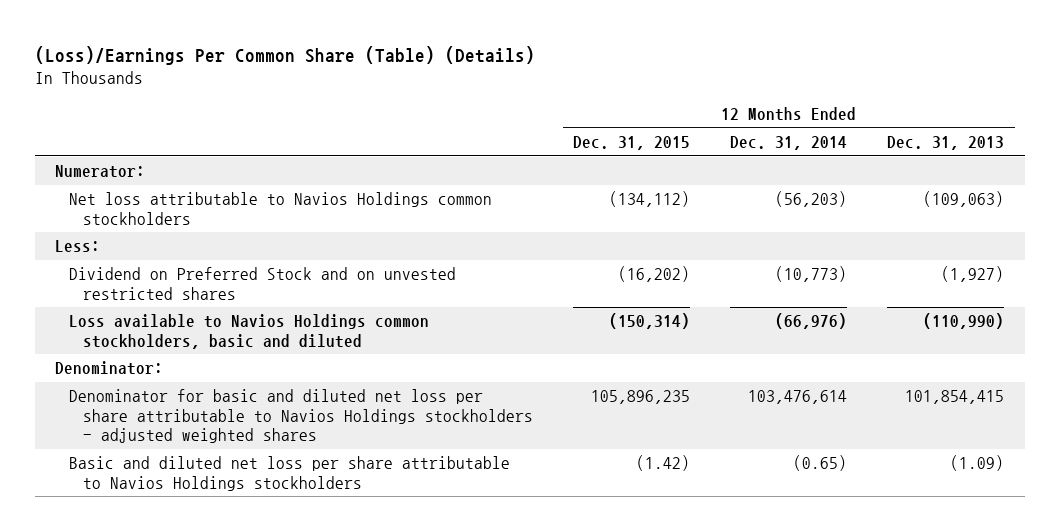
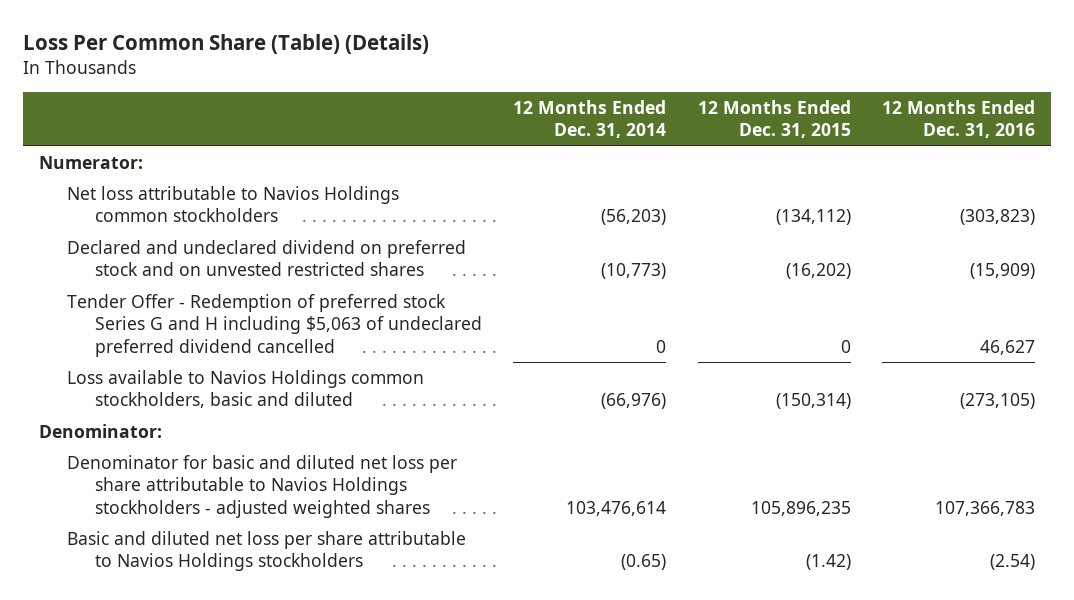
[35,45,536,65] (Loss)/Earnings Per Common Share (Table) (Details) -> [22,34,429,55] Loss Per Common Share (Table) (Details)
[887,136,1005,151] Dec. 31, 2013 -> none
none -> [882,100,1036,139] 12 Months Ended Dec. 31, 2016
[55,240,101,253] Less: -> none
[68,267,456,300] Dividend on Preferred Stock and on unvested restricted shares -> [66,240,466,277] Declared and undeclared dividend on preferred stock and on unvested restricted shares
none -> [66,294,482,357] Tender Offer - Redemption of preferred stock Series G and H including $5,063 of undeclared preferred dividend cancelled

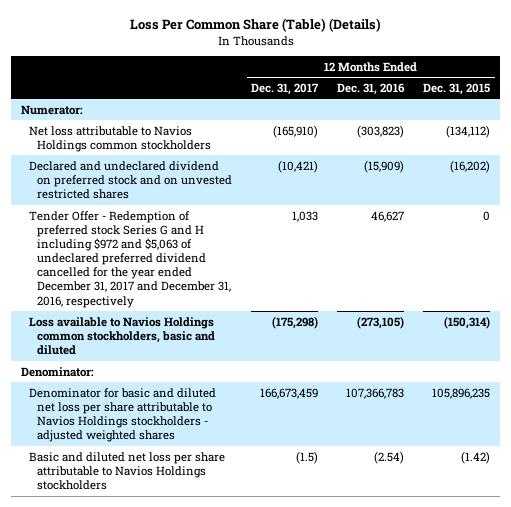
[513,100,667,139] 12 Months Ended Dec. 31, 2014 -> none
none -> [251,82,320,95] Dec. 31, 2017
[66,294,482,357] Tender Offer - Redemption of preferred stock Series G and H including $5,063 of undeclared preferred dividend cancelled -> [28,210,232,308] Tender Offer - Redemption of preferred stock Series G and H including $972 and $5,063 of undeclared preferred dividend cancelled for the year ended December 31, 2017 and December 31, 2016, respectively

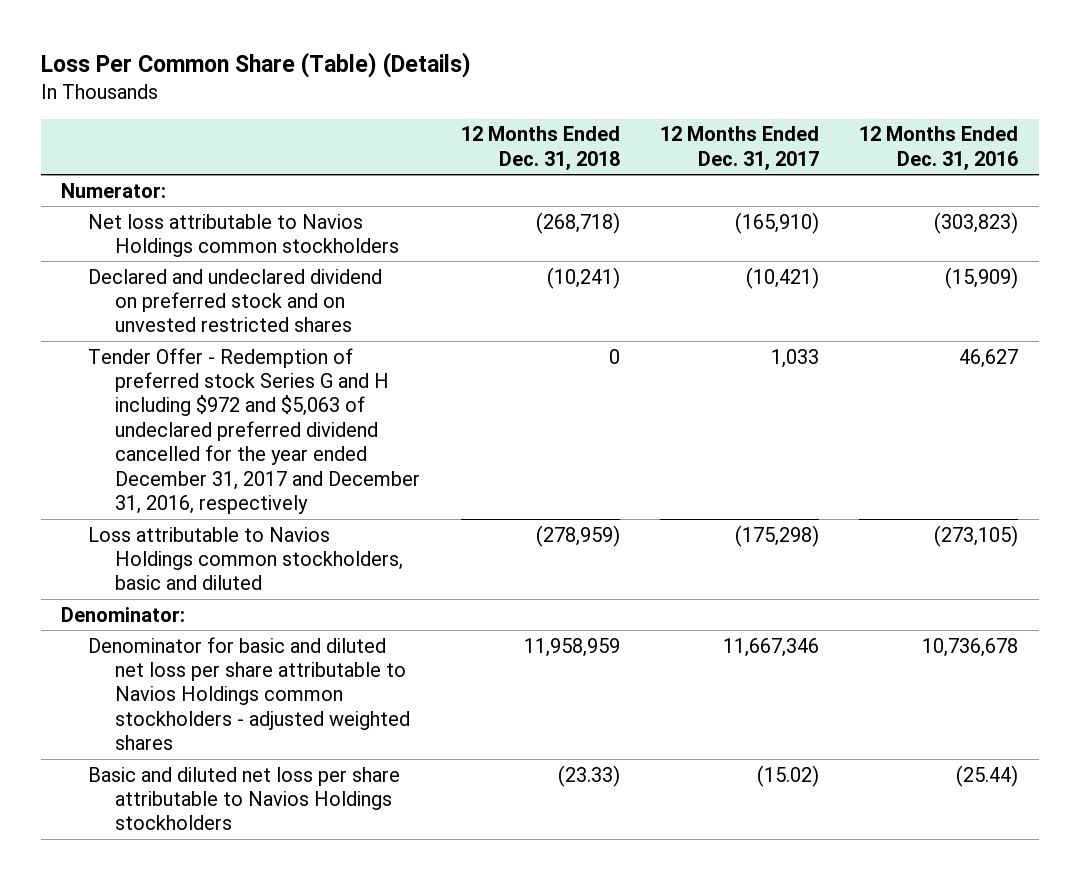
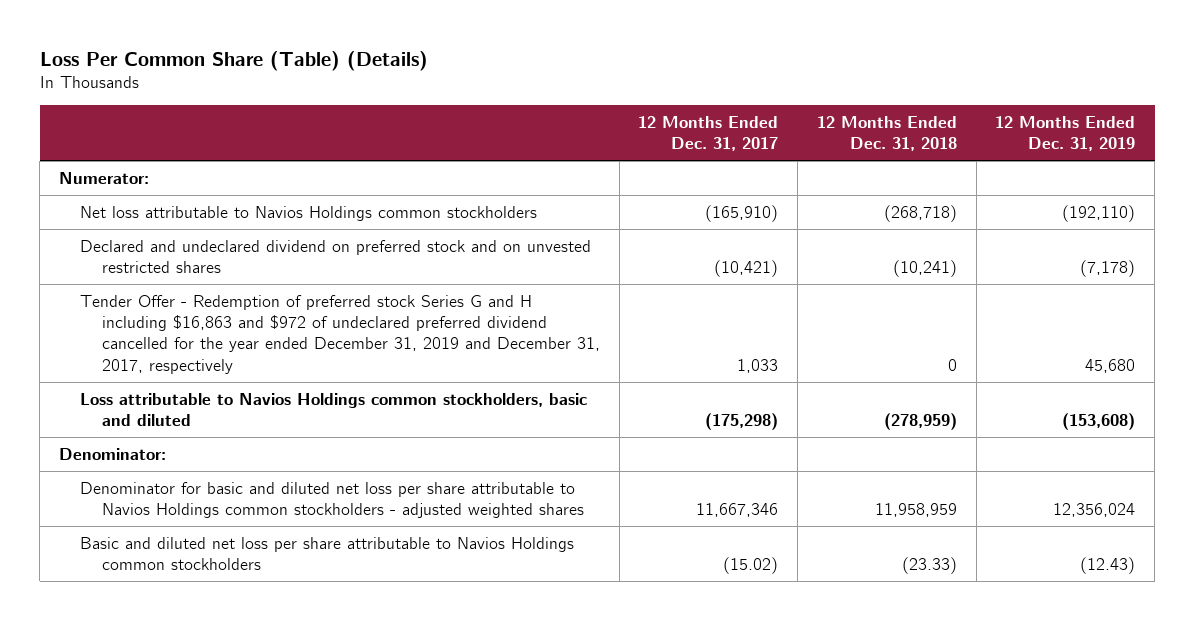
[859,126,1019,171] 12 Months Ended Dec. 31, 2016 -> none
none -> [995,115,1136,152] 12 Months Ended Dec. 31, 2019
[88,347,421,515] Tender Offer - Redemption of preferred stock Series G and H including $972 and $5,063 of undeclared preferred dividend cancelled for the year ended December 31, 2017 and December 31, 2016, respectively -> [80,294,601,374] Tender Offer - Redemption of preferred stock Series G and H including $16,863 and $972 of undeclared preferred dividend cancelled for the year ended December 31, 2019 and December 31, 2017, respectively
[88,766,401,831] Basic and diluted net loss per share attributable to Navios Holdings stockholders -> [80,536,575,570] Basic and diluted net loss per share attributable to Navios Holdings common stockholders

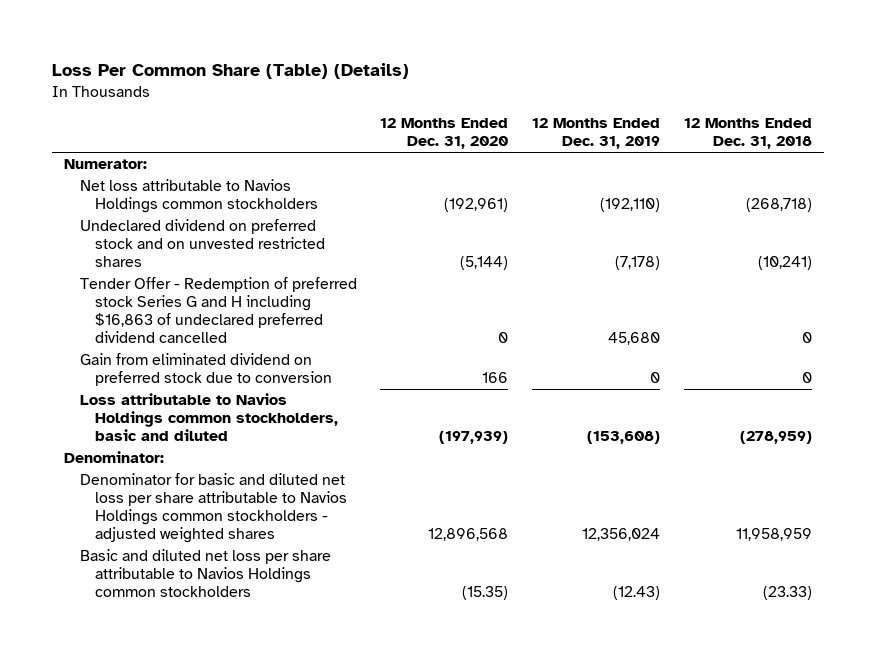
[638,115,779,152] 12 Months Ended Dec. 31, 2017 -> none
none -> [380,118,509,150] 12 Months Ended Dec. 31, 2020
[80,239,592,273] Declared and undeclared dividend on preferred stock and on unvested restricted shares -> [79,219,326,268] Undeclared dividend on preferred stock and on unvested restricted shares
[80,294,601,374] Tender Offer - Redemption of preferred stock Series G and H including $16,863 and $972 of undeclared preferred dividend cancelled for the year ended December 31, 2019 and December 31, 2017, respectively -> [79,277,357,343] Tender Offer - Redemption of preferred stock Series G and H including $16,863 of undeclared preferred dividend cancelled
none -> [79,353,333,387] Gain from eliminated dividend on preferred stock due to conversion

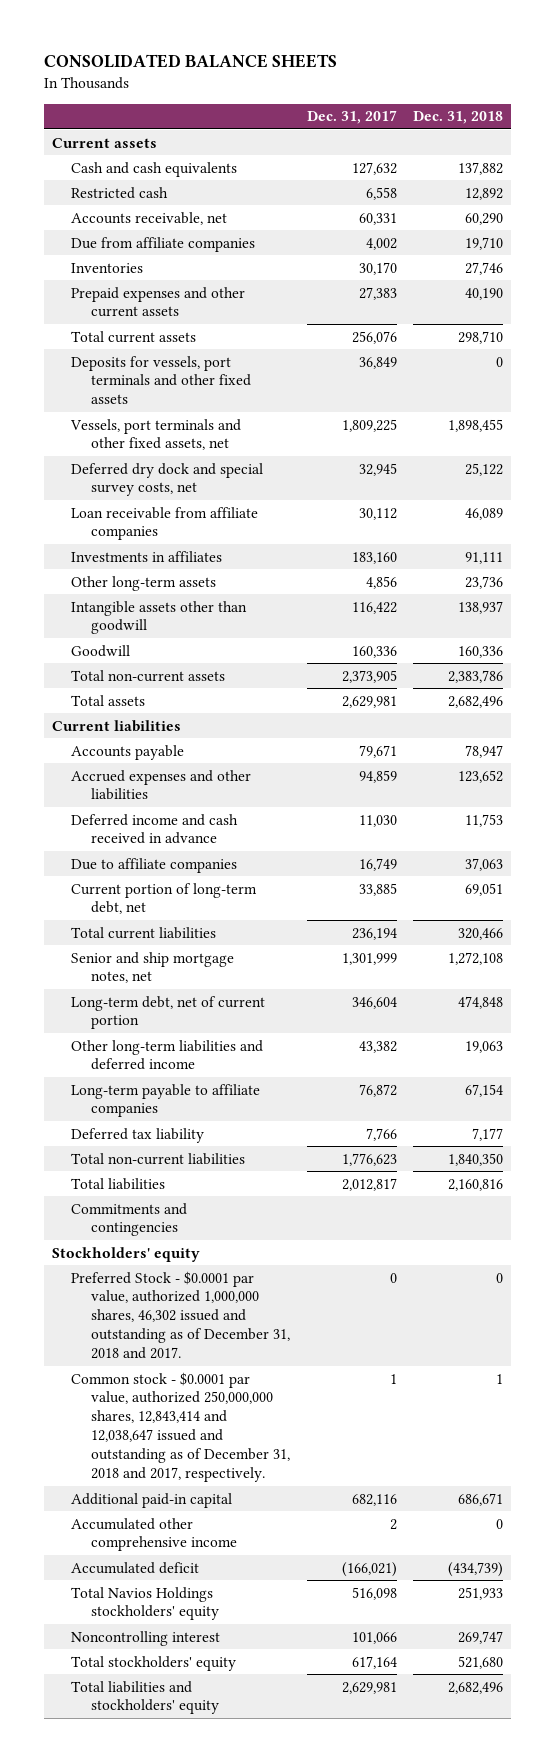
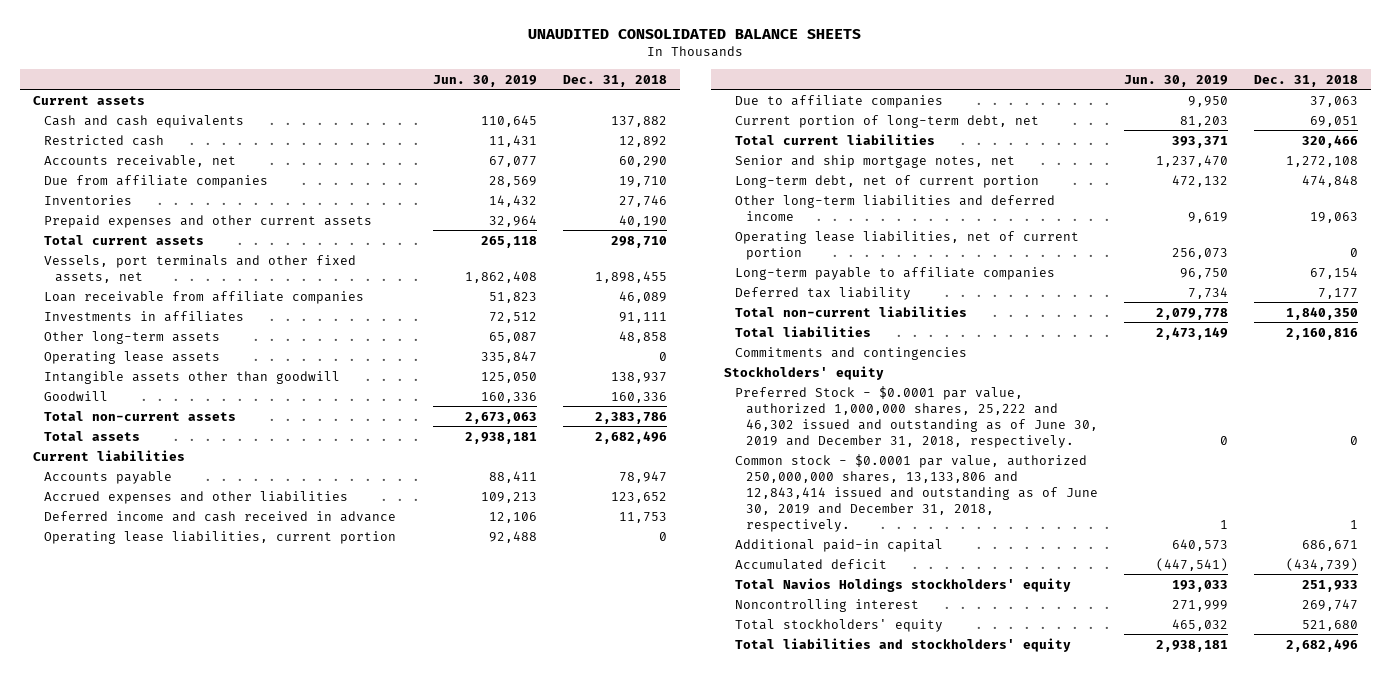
[43,54,337,69] CONSOLIDATED BALANCE SHEETS -> [528,29,862,40] UNAUDITED CONSOLIDATED BALANCE SHEETS
[306,110,397,125] Dec. 31, 2017 -> none
none -> [432,74,537,87] Jun. 30, 2019
[71,355,252,405] Deposits for vessels, port terminals and other fixed assets -> none
[71,462,264,497] Deferred dry dock and special survey costs, net -> none
[464,575,503,589] 23,736 -> [618,330,667,343] 48,858
none -> [43,350,220,364] Operating lease assets
none -> [43,530,396,544] Operating lease liabilities, current portion
none -> [735,230,1080,260] Operating lease liabilities, net of current portion
[71,1270,291,1360] Preferred Stock - $0.0001 par value, authorized 1,000,000 shares, 46,302 issued and outstanding as of December 31, 2018 and 2017. -> [735,385,1099,448] Preferred Stock - $0.0001 par value, authorized 1,000,000 shares, 25,222 and 46,302 issued and outstanding as of June 30, 2019 and December 31, 2018, respectively.
[71,1371,291,1483] Common stock - $0.0001 par value, authorized 250,000,000 shares, 12,843,414 and 12,038,647 issued and outstanding as of December 31, 2018 and 2017, respectively. -> [735,453,1099,532] Common stock - $0.0001 par value, authorized 250,000,000 shares, 13,133,806 and 12,843,414 issued and outstanding as of June 30, 2019 and December 31, 2018, respectively.
[71,1517,238,1552] Accumulated other comprehensive income -> none

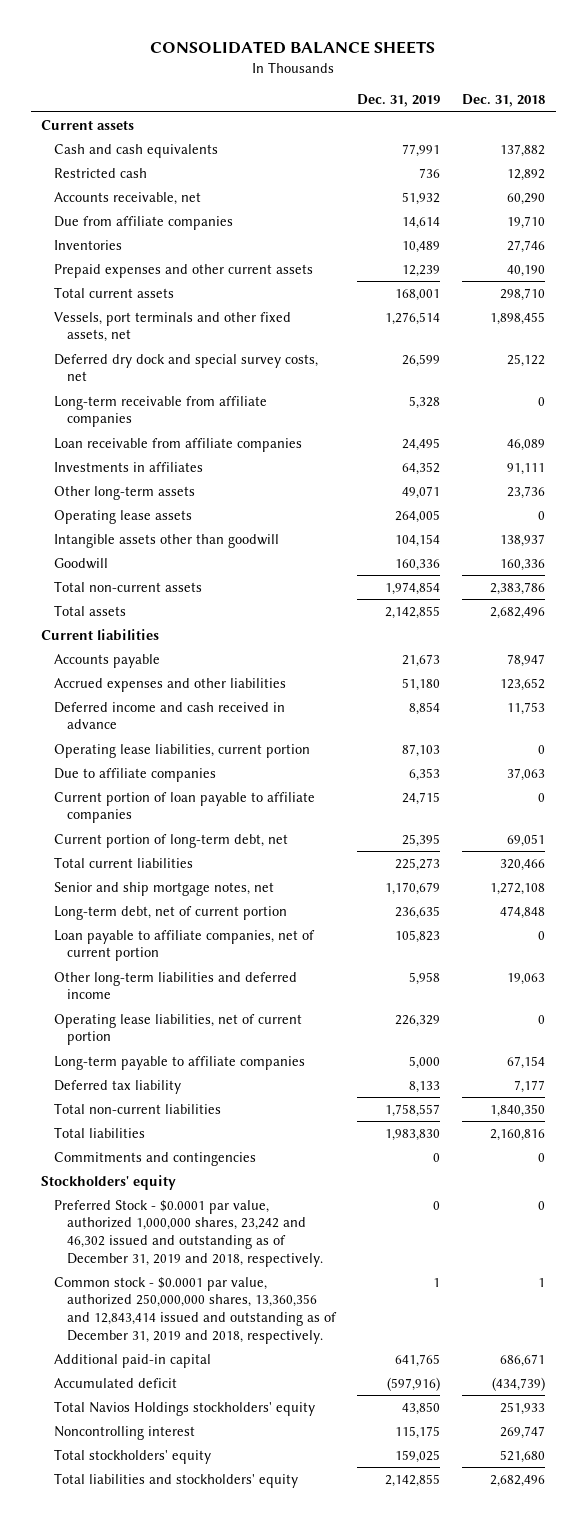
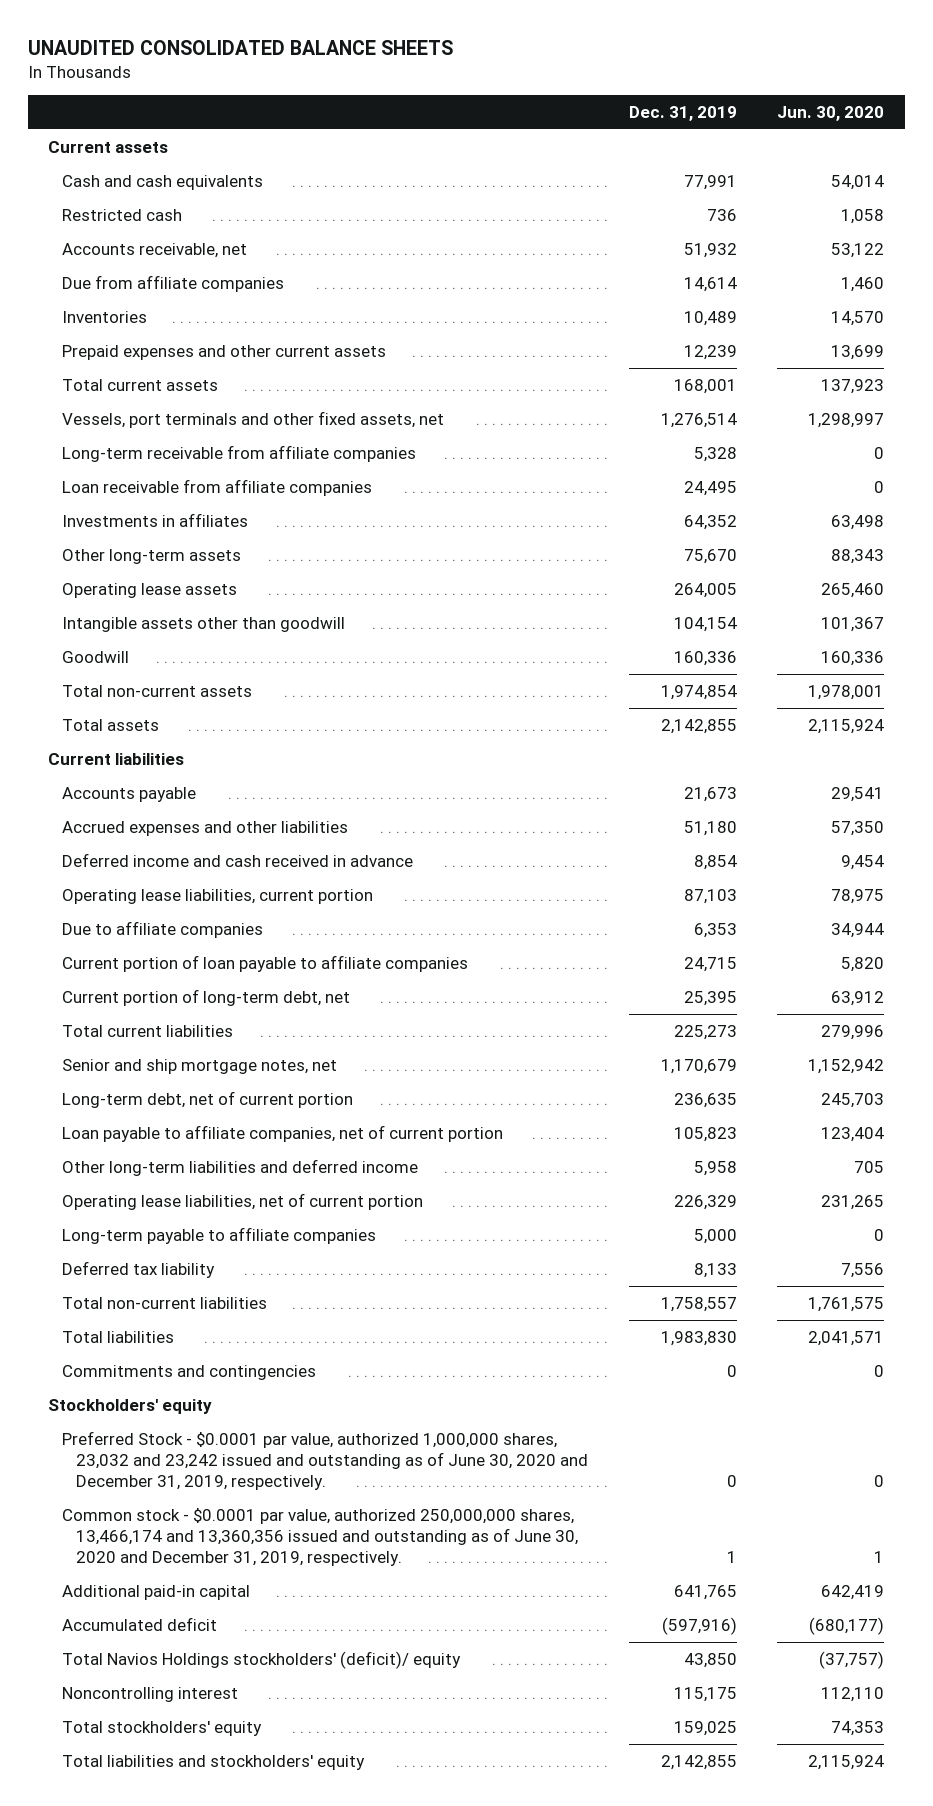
[150,41,436,55] CONSOLIDATED BALANCE SHEETS -> [28,39,454,55] UNAUDITED CONSOLIDATED BALANCE SHEETS
[461,94,545,108] Dec. 31, 2018 -> none
none -> [777,105,885,121] Jun. 30, 2020
[54,353,319,382] Deferred dry dock and special survey costs, net -> none
[402,485,441,499] 49,071 -> [683,549,737,565] 75,670
[54,1199,323,1267] Preferred Stock - $0.0001 par value, authorized 1,000,000 shares, 23,242 and 46,302 issued and outstanding as of December 31, 2019 and 2018, respectively. -> [62,1431,589,1490] Preferred Stock - $0.0001 par value, authorized 1,000,000 shares, 23,032 and 23,242 issued and outstanding as of June 30, 2020 and December 31, 2019, respectively.
[54,1276,337,1344] Common stock - $0.0001 par value, authorized 250,000,000 shares, 13,360,356 and 12,843,414 issued and outstanding as of December 31, 2019 and 2018, respectively. -> [62,1508,579,1566] Common stock - $0.0001 par value, authorized 250,000,000 shares, 13,466,174 and 13,360,356 issued and outstanding as of June 30, 2020 and December 31, 2019, respectively.
[54,1400,316,1416] Total Navios Holdings stockholders' equity -> [62,1651,462,1670] Total Navios Holdings stockholders' (deficit)/ equity

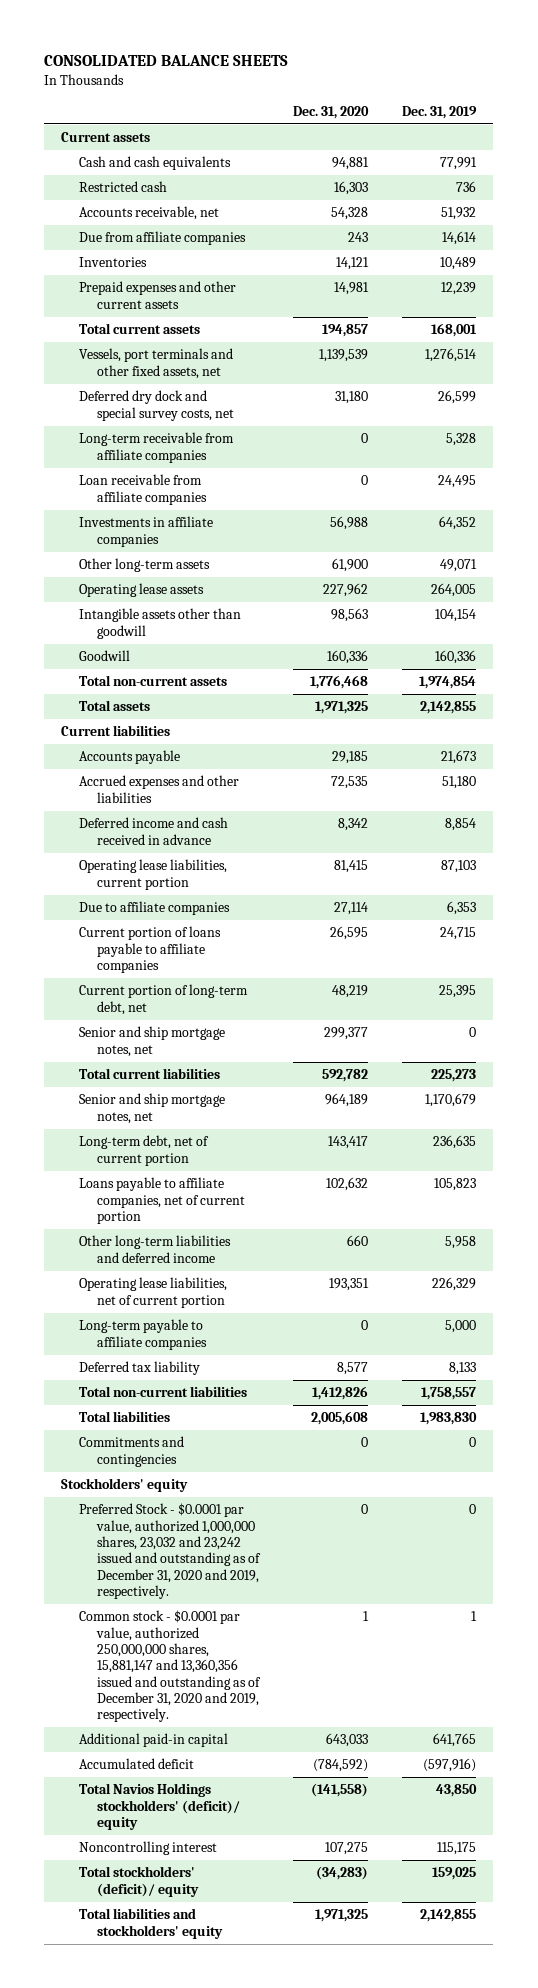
[28,39,454,55] UNAUDITED CONSOLIDATED BALANCE SHEETS -> [44,54,289,66] CONSOLIDATED BALANCE SHEETS
[777,105,885,121] Jun. 30, 2020 -> none
none -> [293,105,370,119] Dec. 31, 2020
none -> [79,390,235,421] Deferred dry dock and special survey costs, net
[62,513,249,528] Investments in affiliates -> [79,516,214,547] Investments in affiliate companies
[683,549,737,565] 75,670 -> [440,559,478,573] 49,071
[62,955,469,973] Current portion of loan payable to affiliate companies -> [79,926,222,973] Current portion of loans payable to affiliate companies
none -> [79,1026,226,1057] Senior and ship mortgage notes, net
[62,1125,504,1143] Loan payable to affiliate companies, net of current portion -> [79,1177,246,1224] Loans payable to affiliate companies, net of current portion
[62,1431,589,1490] Preferred Stock - $0.0001 par value, authorized 1,000,000 shares, 23,032 and 23,242 issued and outstanding as of June 30, 2020 and December 31, 2019, respectively. -> [79,1503,262,1599] Preferred Stock - $0.0001 par value, authorized 1,000,000 shares, 23,032 and 23,242 issued and outstanding as of December 31, 2020 and 2019, respectively.
[62,1508,579,1566] Common stock - $0.0001 par value, authorized 250,000,000 shares, 13,466,174 and 13,360,356 issued and outstanding as of June 30, 2020 and December 31, 2019, respectively. -> [79,1610,262,1723] Common stock - $0.0001 par value, authorized 250,000,000 shares, 15,881,147 and 13,360,356 issued and outstanding as of December 31, 2020 and 2019, respectively.
[62,1721,263,1737] Total stockholders' equity -> [79,1866,200,1897] Total stockholders' (deficit)/ equity

